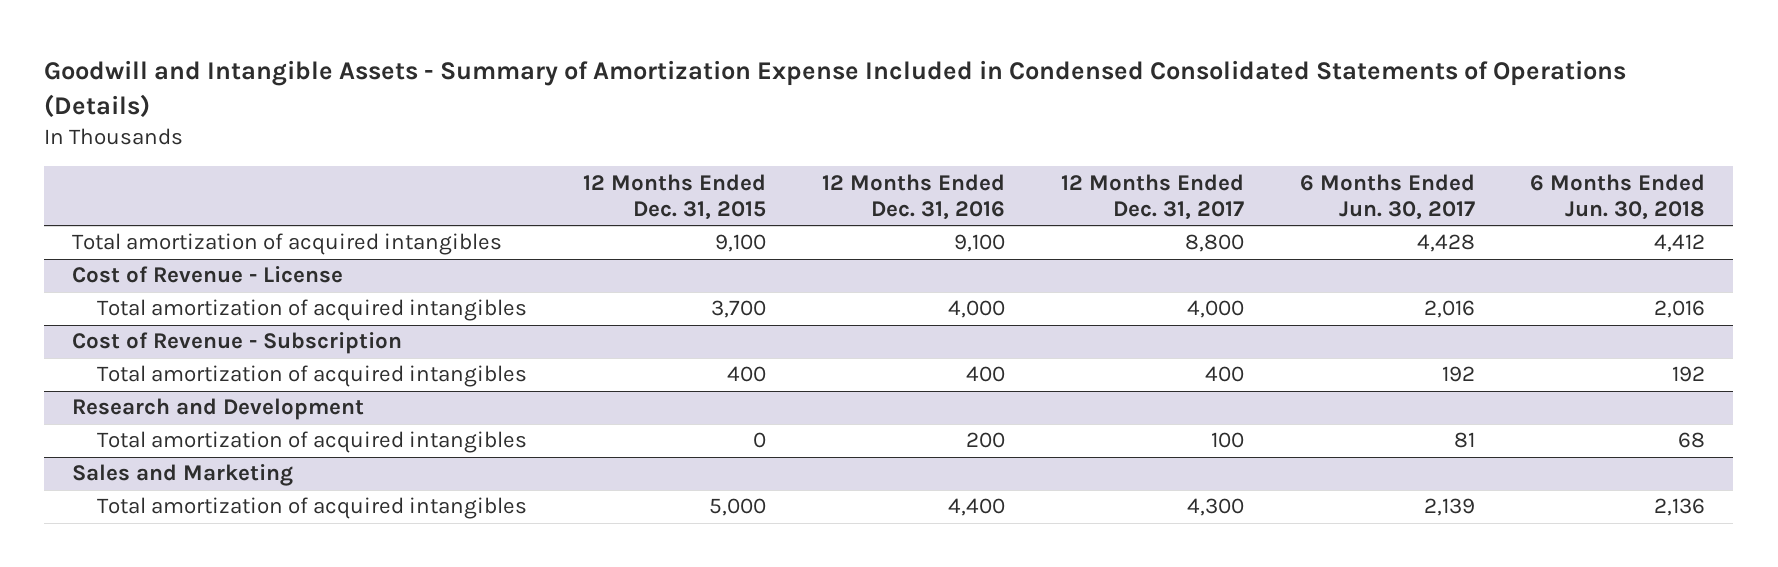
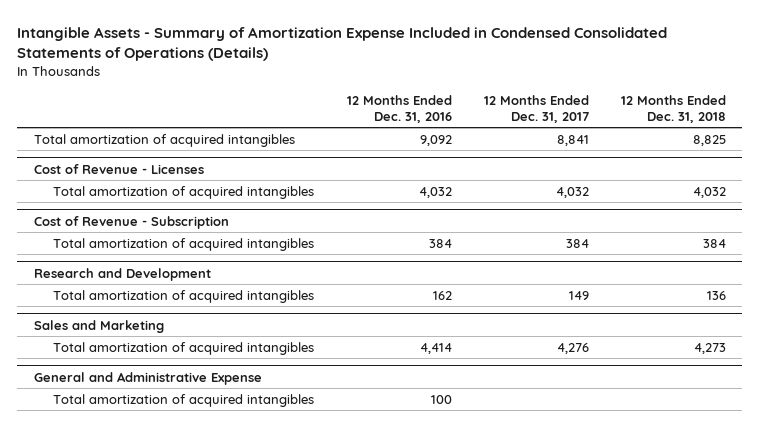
[44,60,1627,118] Goodwill and Intangible Assets - Summary of Amortization Expense Included in Condensed Consolidated Statements of Operations (Details) -> [17,26,668,62] Intangible Assets - Summary of Amortization Expense Included in Condensed Consolidated Statements of Operations (Details)
[583,173,767,221] 12 Months Ended Dec. 31, 2015 -> none
[1299,173,1475,221] 6 Months Ended Jun. 30, 2017 -> none
[1530,173,1706,221] 6 Months Ended Jun. 30, 2018 -> none
none -> [620,95,726,123] 12 Months Ended Dec. 31, 2018
[953,234,1005,253] 9,100 -> [419,134,452,146] 9,092
[1184,234,1244,253] 8,800 -> [556,134,589,146] 8,841
[72,266,344,284] Cost of Revenue - License -> [33,163,204,174] Cost of Revenue - Licenses
[947,300,1005,319] 4,000 -> [418,186,452,198] 4,032
[1186,300,1244,319] 4,000 -> [555,186,589,198] 4,032
[965,366,1005,383] 400 -> [428,238,452,248] 384
[1204,366,1244,383] 400 -> [565,238,589,248] 384
[965,432,1005,449] 200 -> [432,290,452,300] 162
[1210,432,1244,449] 100 -> [568,290,589,300] 149
[947,498,1005,517] 4,400 -> [419,342,452,354] 4,414
[1186,498,1244,517] 4,300 -> [556,342,589,354] 4,276
none -> [33,371,262,385] General and Administrative Expense
none -> [53,393,315,407] Total amortization of acquired intangibles

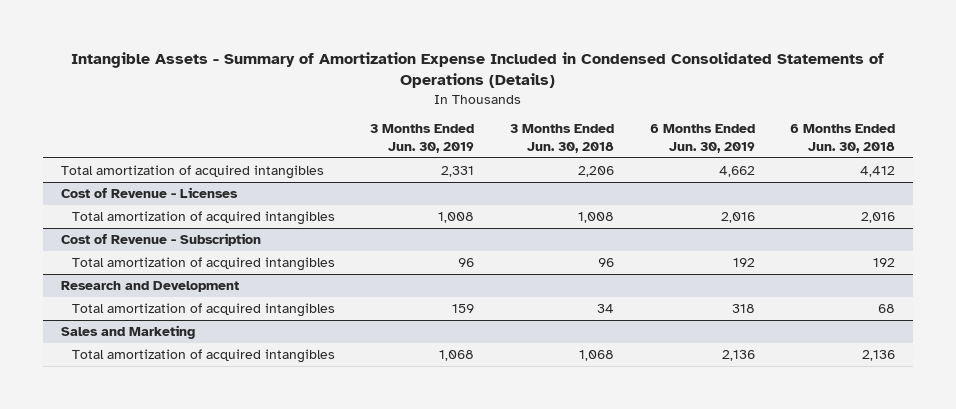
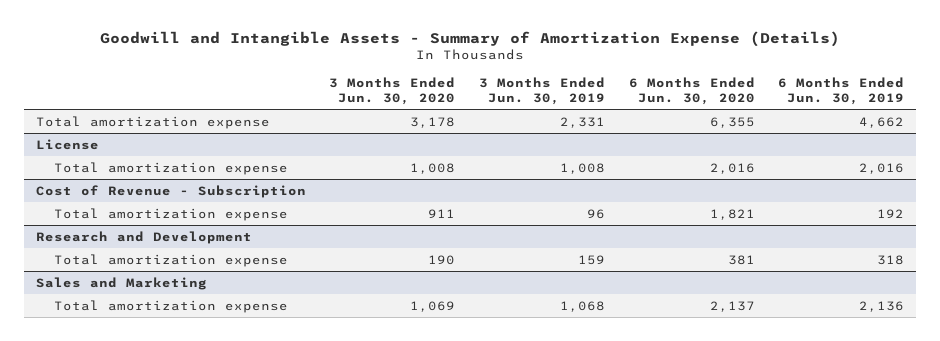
[71,52,885,89] Intangible Assets - Summary of Amortization Expense Included in Condensed Consolidated Statements of Operations (Details) -> [99,30,840,47] Goodwill and Intangible Assets - Summary of Amortization Expense (Details)
[509,124,614,153] 3 Months Ended Jun. 30, 2018 -> none
[790,124,896,153] 6 Months Ended Jun. 30, 2018 -> none
none -> [329,76,456,105] 3 Months Ended Jun. 30, 2020
none -> [628,76,755,105] 6 Months Ended Jun. 30, 2020
[60,165,324,180] Total amortization of acquired intangibles -> [35,115,270,129] Total amortization expense
[60,187,238,199] Cost of Revenue - Licenses -> [35,138,99,150] License
[71,211,335,226] Total amortization of acquired intangibles -> [54,161,289,175] Total amortization expense
[71,257,335,272] Total amortization of acquired intangibles -> [54,207,289,221] Total amortization expense
[71,303,335,318] Total amortization of acquired intangibles -> [54,253,289,267] Total amortization expense
[71,349,335,364] Total amortization of acquired intangibles -> [54,299,289,313] Total amortization expense

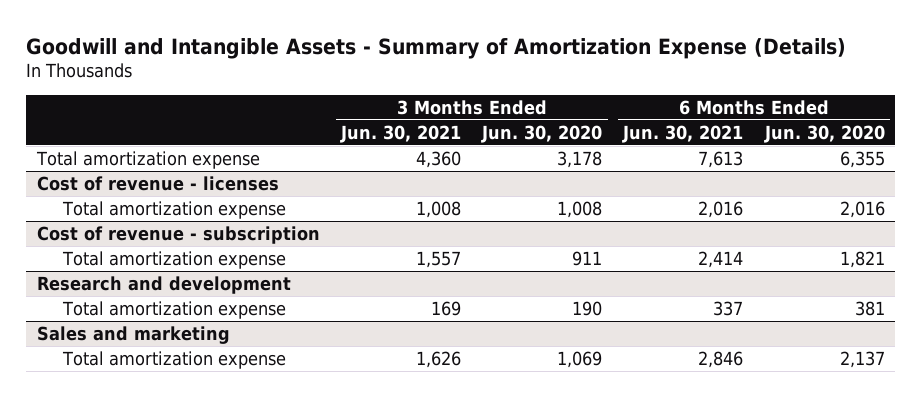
[478,76,605,105] 3 Months Ended Jun. 30, 2019 -> none
[778,76,905,105] 6 Months Ended Jun. 30, 2019 -> none
none -> [340,124,462,143] Jun. 30, 2021
none -> [622,124,744,143] Jun. 30, 2021
[35,138,99,150] License -> [36,175,279,191] Cost of revenue - licenses
[35,184,306,198] Cost of Revenue - Subscription -> [36,225,320,244] Cost of revenue - subscription
[35,230,252,244] Research and Development -> [36,275,291,294] Research and development
[35,276,207,290] Sales and Marketing -> [36,325,230,344] Sales and marketing

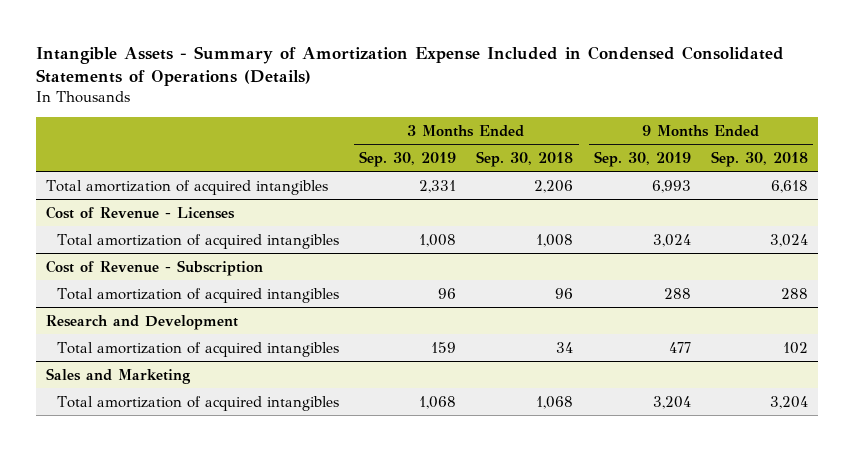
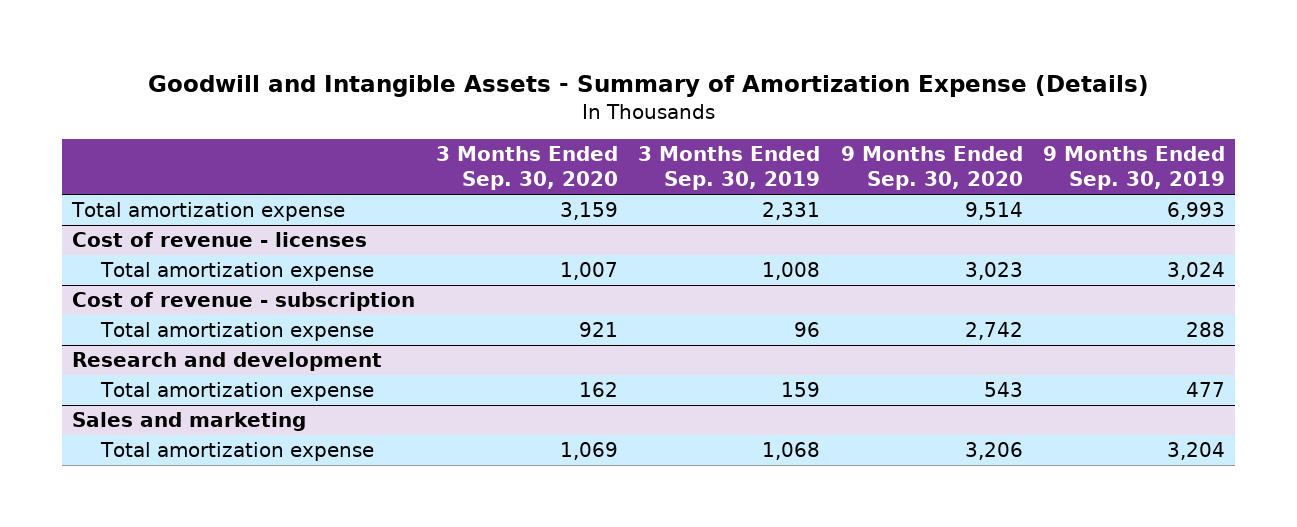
[35,45,784,86] Intangible Assets - Summary of Amortization Expense Included in Condensed Consolidated Statements of Operations (Details) -> [147,75,1149,98] Goodwill and Intangible Assets - Summary of Amortization Expense (Details)
[476,150,574,167] Sep. 30, 2018 -> none
[711,150,809,167] Sep. 30, 2018 -> none
none -> [435,146,618,191] 3 Months Ended Sep. 30, 2020
none -> [840,146,1023,191] 9 Months Ended Sep. 30, 2020
[45,179,328,195] Total amortization of acquired intangibles -> [71,202,346,222] Total amortization expense
[45,205,235,219] Cost of Revenue - Licenses -> [72,232,368,248] Cost of revenue - licenses
[56,233,339,249] Total amortization of acquired intangibles -> [99,262,374,282] Total amortization expense
[45,259,263,276] Cost of Revenue - Subscription -> [72,292,416,312] Cost of revenue - subscription
[56,287,339,303] Total amortization of acquired intangibles -> [99,322,374,342] Total amortization expense
[45,314,238,330] Research and Development -> [72,352,383,372] Research and development
[56,341,339,357] Total amortization of acquired intangibles -> [99,382,374,402] Total amortization expense
[45,367,191,384] Sales and Marketing -> [72,412,307,432] Sales and marketing
[56,395,339,411] Total amortization of acquired intangibles -> [99,442,374,462] Total amortization expense

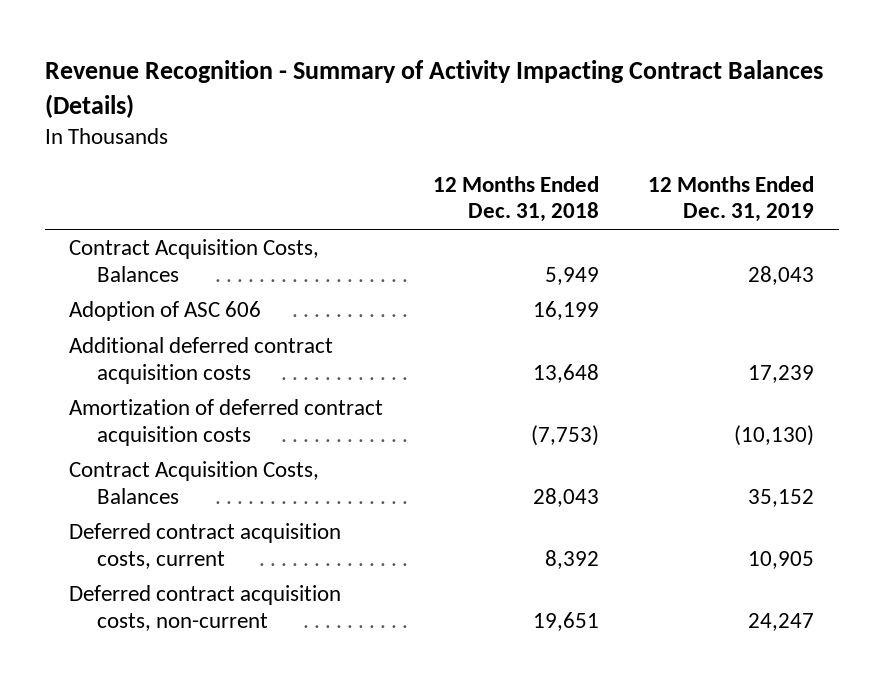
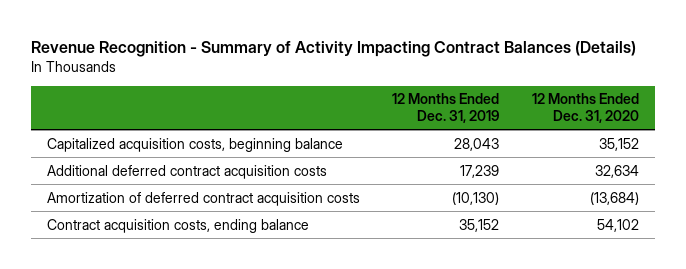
[432,176,599,223] 12 Months Ended Dec. 31, 2018 -> none
none -> [531,93,639,123] 12 Months Ended Dec. 31, 2020
[69,301,262,322] Adoption of ASC 606 -> none
[69,239,320,282] Contract Acquisition Costs, Balances -> [47,137,344,152] Capitalized acquisition costs, beginning balance
[69,523,342,569] Deferred contract acquisition costs, current -> none
[69,585,342,631] Deferred contract acquisition costs, non-current -> none
[69,461,320,504] Contract Acquisition Costs, Balances -> [47,218,310,233] Contract acquisition costs, ending balance

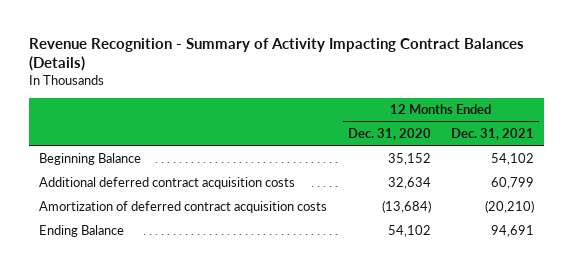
[392,93,500,123] 12 Months Ended Dec. 31, 2019 -> none
none -> [451,128,535,141] Dec. 31, 2021
[47,137,344,152] Capitalized acquisition costs, beginning balance -> [39,153,142,166] Beginning Balance
[47,218,310,233] Contract acquisition costs, ending balance -> [39,225,125,238] Ending Balance

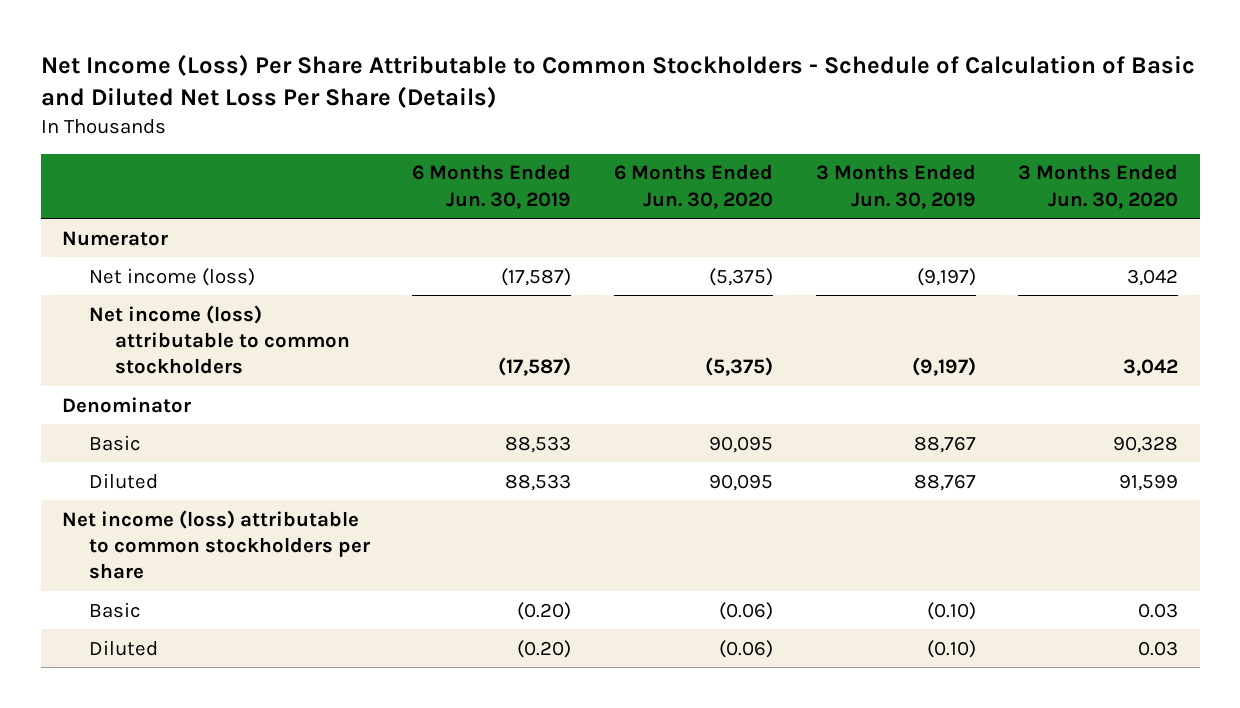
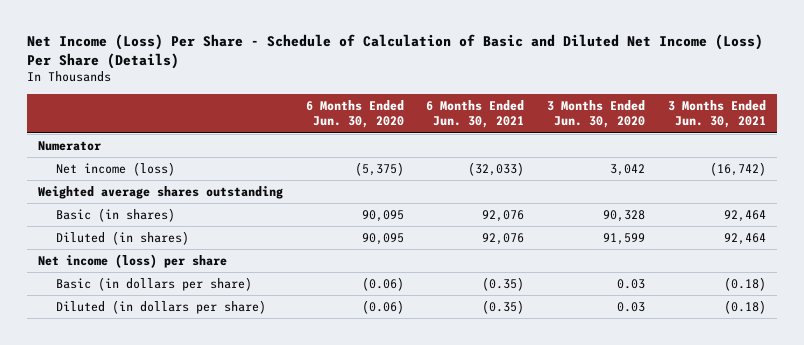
[40,54,1195,109] Net Income (Loss) Per Share Attributable to Common Stockholders - Schedule of Calculation of Basic and Diluted Net Loss Per Share (Details) -> [26,33,763,69] Net Income (Loss) Per Share - Schedule of Calculation of Basic and Diluted Net Income (Loss) Per Share (Details)
[412,164,572,209] 6 Months Ended Jun. 30, 2019 -> none
[815,164,976,209] 3 Months Ended Jun. 30, 2019 -> none
none -> [426,99,525,129] 6 Months Ended Jun. 30, 2021
none -> [667,99,766,129] 3 Months Ended Jun. 30, 2021
[88,304,351,375] Net income (loss) attributable to common stockholders -> none
[62,396,192,413] Denominator -> none
none -> [37,186,283,200] Weighted average shares outstanding
[88,434,141,451] Basic -> [56,208,176,223] Basic (in shares)
[88,472,158,489] Diluted -> [56,231,190,246] Diluted (in shares)
[62,509,370,580] Net income (loss) attributable to common stockholders per share -> [37,254,227,269] Net income (loss) per share
[88,601,141,618] Basic -> [56,277,253,292] Basic (in dollars per share)
[88,639,158,656] Diluted -> [56,300,267,315] Diluted (in dollars per share)

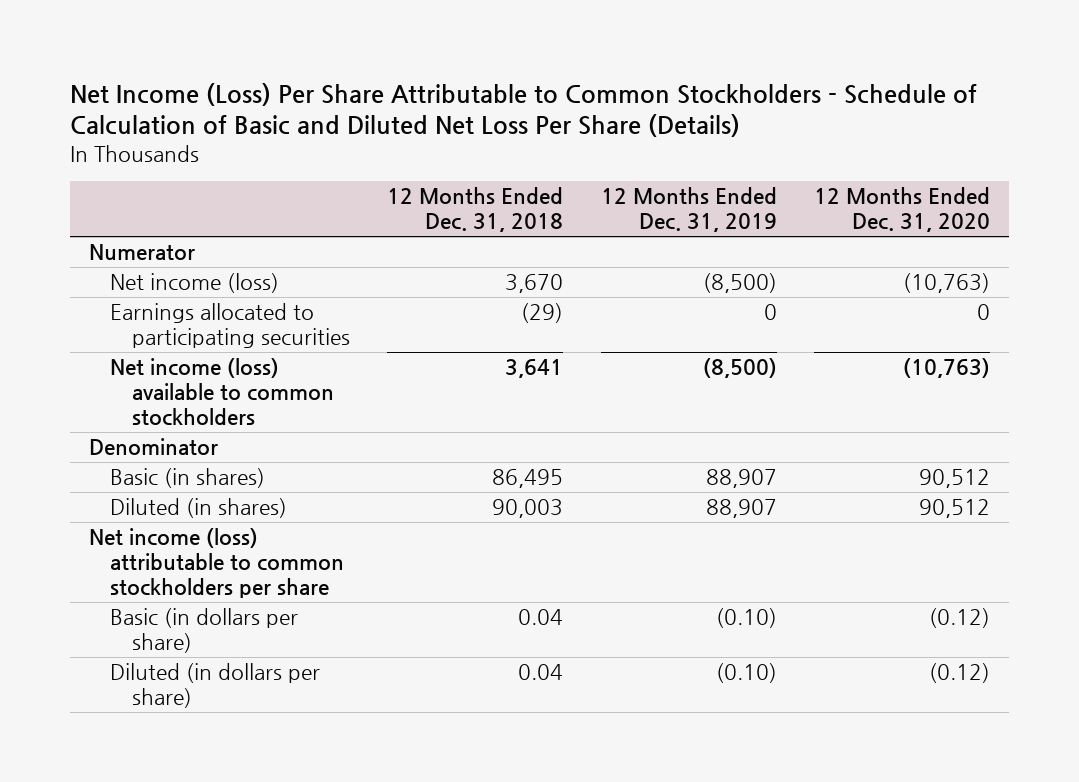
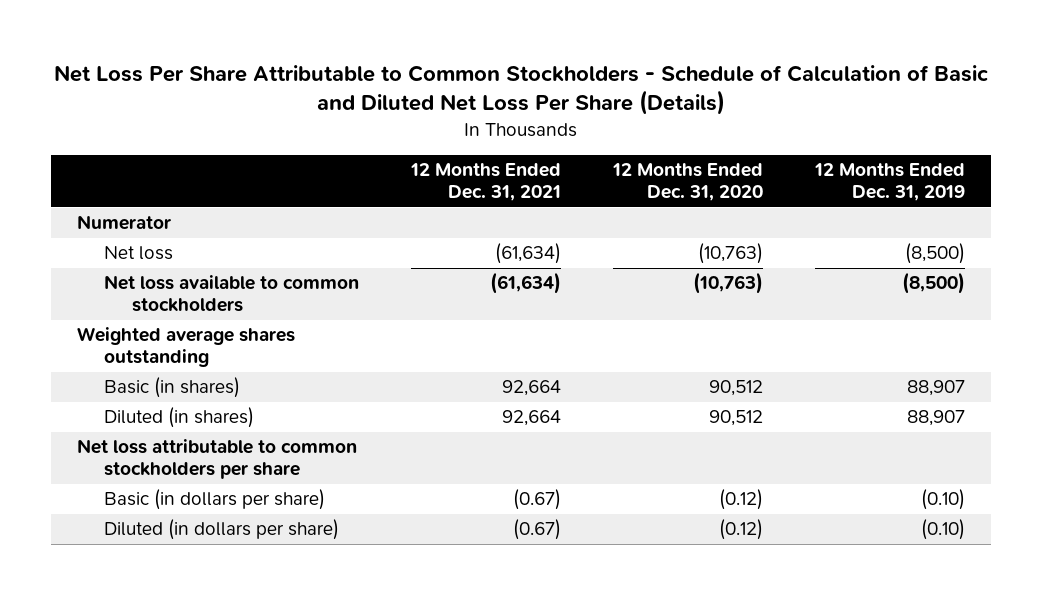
[69,82,977,138] Net Income (Loss) Per Share Attributable to Common Stockholders - Schedule of Calculation of Basic and Diluted Net Loss Per Share (Details) -> [53,64,989,116] Net Loss Per Share Attributable to Common Stockholders - Schedule of Calculation of Basic and Diluted Net Loss Per Share (Details)
[387,187,564,233] 12 Months Ended Dec. 31, 2018 -> none
none -> [410,163,562,202] 12 Months Ended Dec. 31, 2021
[110,303,351,349] Earnings allocated to participating securities -> none
[88,438,218,456] Denominator -> none
[110,273,280,294] Net income (loss) -> [104,246,174,261] Net loss
[110,358,335,427] Net income (loss) available to common stockholders -> [104,275,360,313] Net loss available to common stockholders
none -> [76,327,295,368] Weighted average shares outstanding
[88,528,345,599] Net income (loss) attributable to common stockholders per share -> [76,439,357,480] Net loss attributable to common stockholders per share

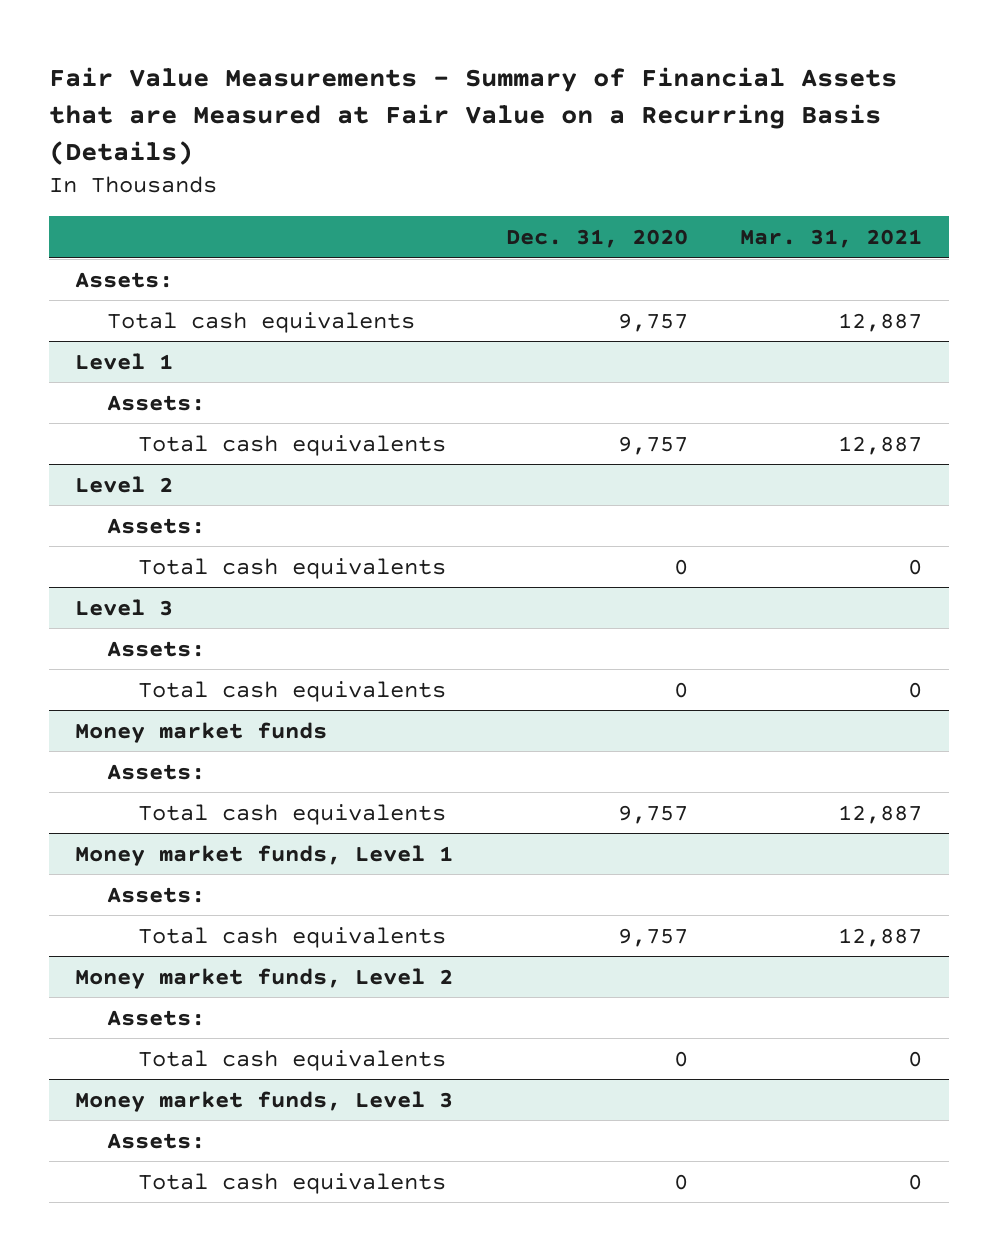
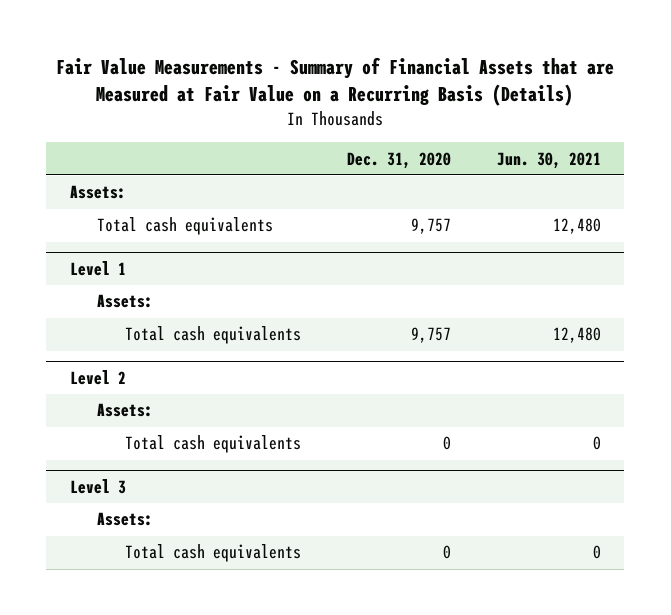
[740,228,923,248] Mar. 31, 2021 -> none
none -> [497,151,602,169] Jun. 30, 2021
[75,721,328,743] Money market funds -> none
[106,763,205,780] Assets: -> none
[138,803,447,825] Total cash equivalents -> none
[75,844,454,866] Money market funds, Level 1 -> none
[106,886,205,903] Assets: -> none
[138,926,447,948] Total cash equivalents -> none
[75,967,454,989] Money market funds, Level 2 -> none
[106,1009,205,1026] Assets: -> none
[138,1049,447,1071] Total cash equivalents -> none
[75,1090,454,1112] Money market funds, Level 3 -> none
[106,1132,205,1149] Assets: -> none
[138,1172,447,1194] Total cash equivalents -> none

